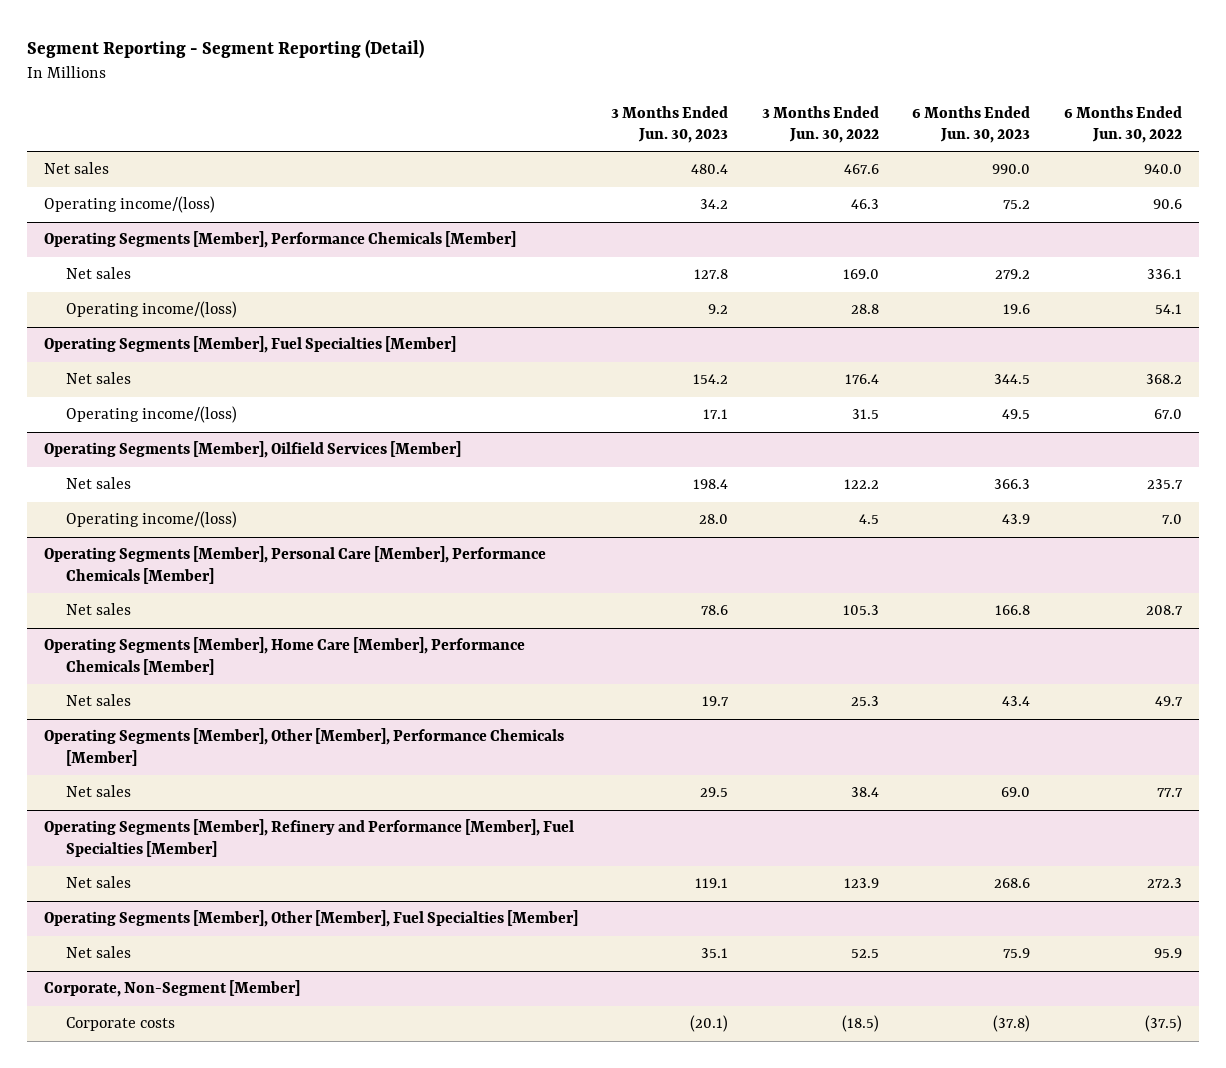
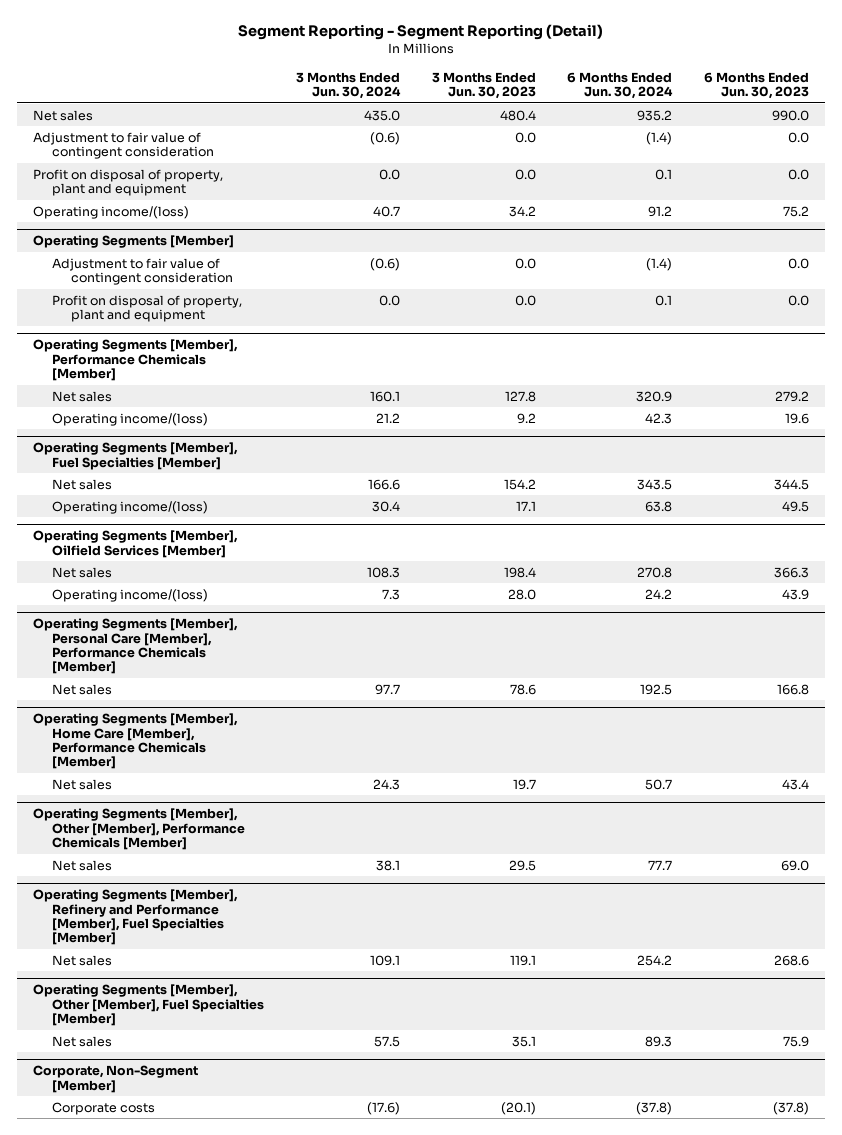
[761,105,879,143] 3 Months Ended Jun. 30, 2022 -> none
[1063,105,1182,143] 6 Months Ended Jun. 30, 2022 -> none
none -> [295,71,401,100] 3 Months Ended Jun. 30, 2024
none -> [567,71,674,100] 6 Months Ended Jun. 30, 2024
none -> [32,131,214,160] Adjustment to fair value of contingent consideration
none -> [32,168,223,197] Profit on disposal of property, plant and equipment
none -> [32,235,234,249] Operating Segments [Member]
none -> [51,257,233,286] Adjustment to fair value of contingent consideration
none -> [51,294,242,323] Profit on disposal of property, plant and equipment

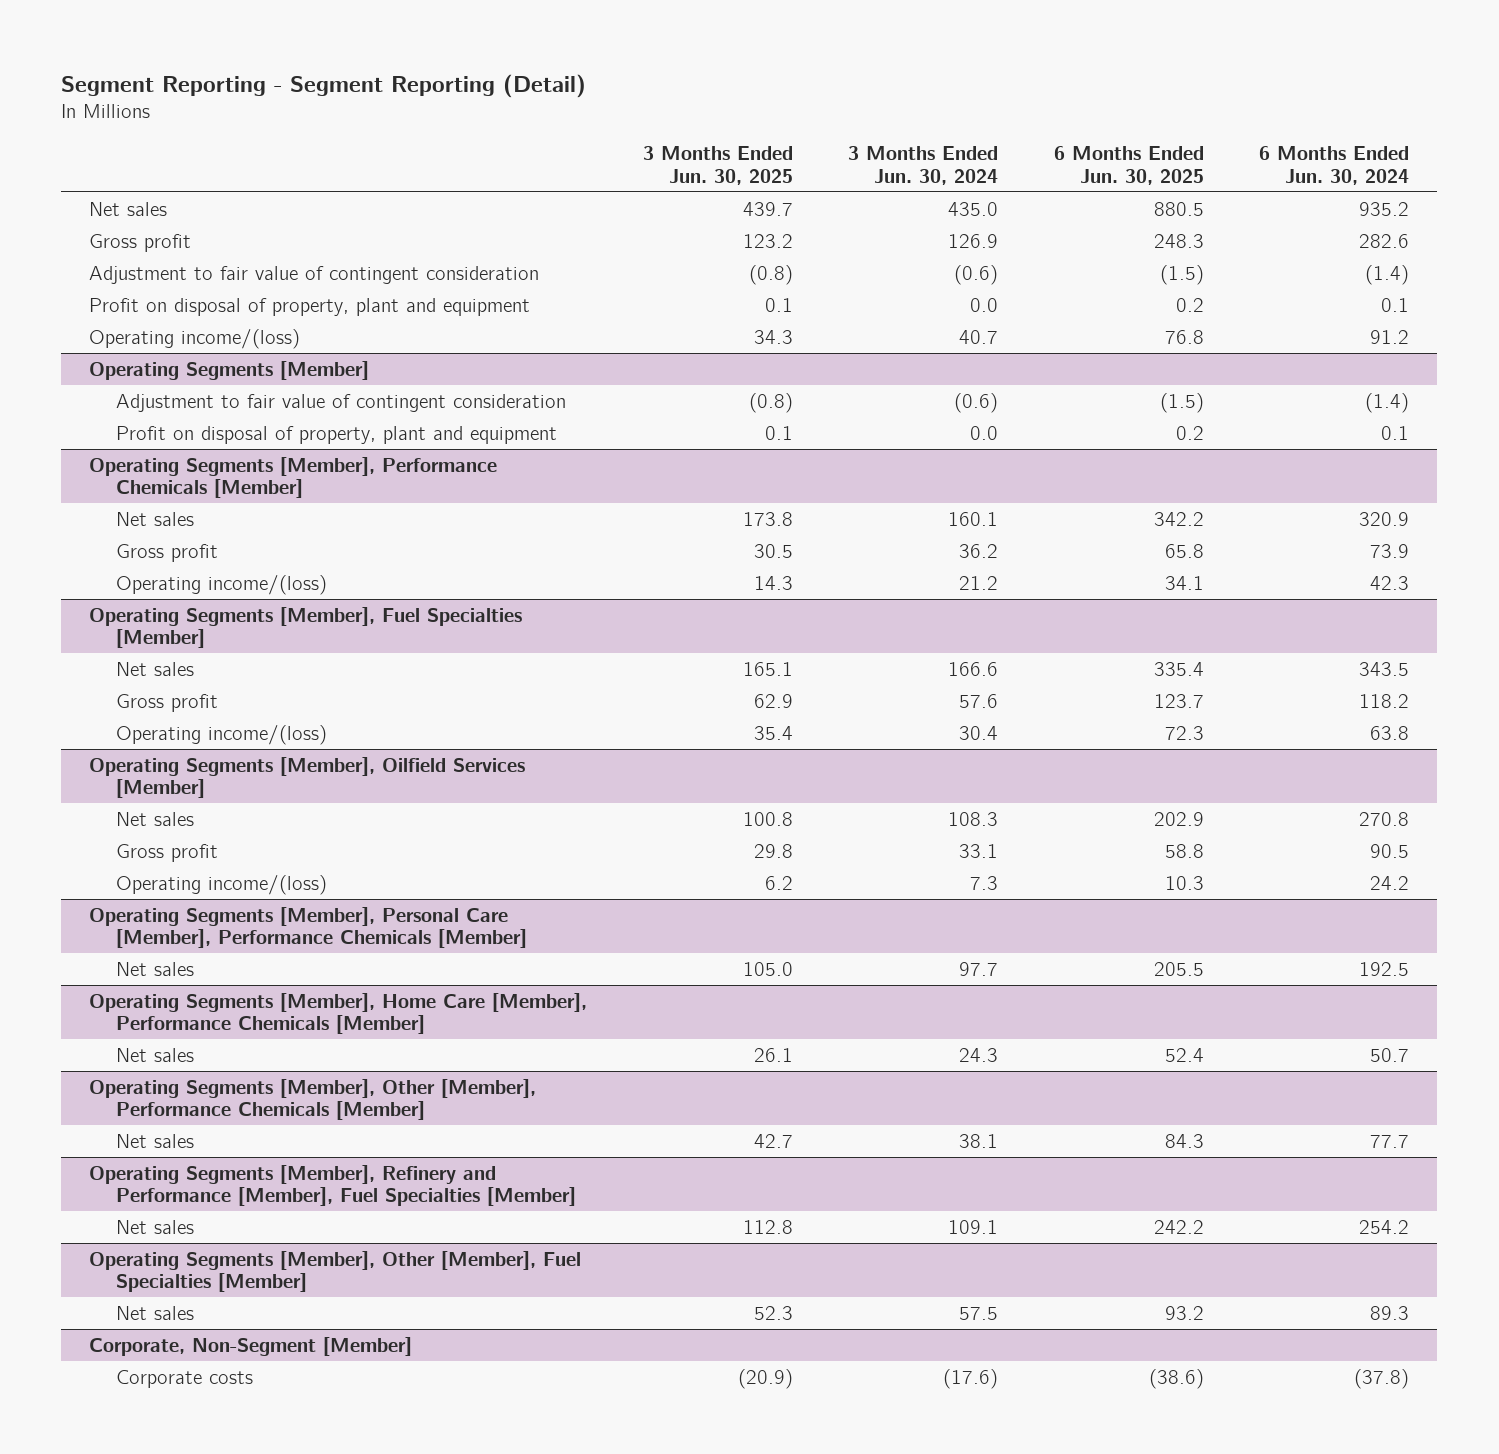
[431,71,536,100] 3 Months Ended Jun. 30, 2023 -> none
[704,71,810,100] 6 Months Ended Jun. 30, 2023 -> none
none -> [642,146,793,185] 3 Months Ended Jun. 30, 2025
none -> [1053,146,1204,185] 6 Months Ended Jun. 30, 2025
none -> [89,233,192,252] Gross profit
none -> [115,543,218,562] Gross profit
none -> [115,693,218,712] Gross profit
none -> [115,843,218,862] Gross profit

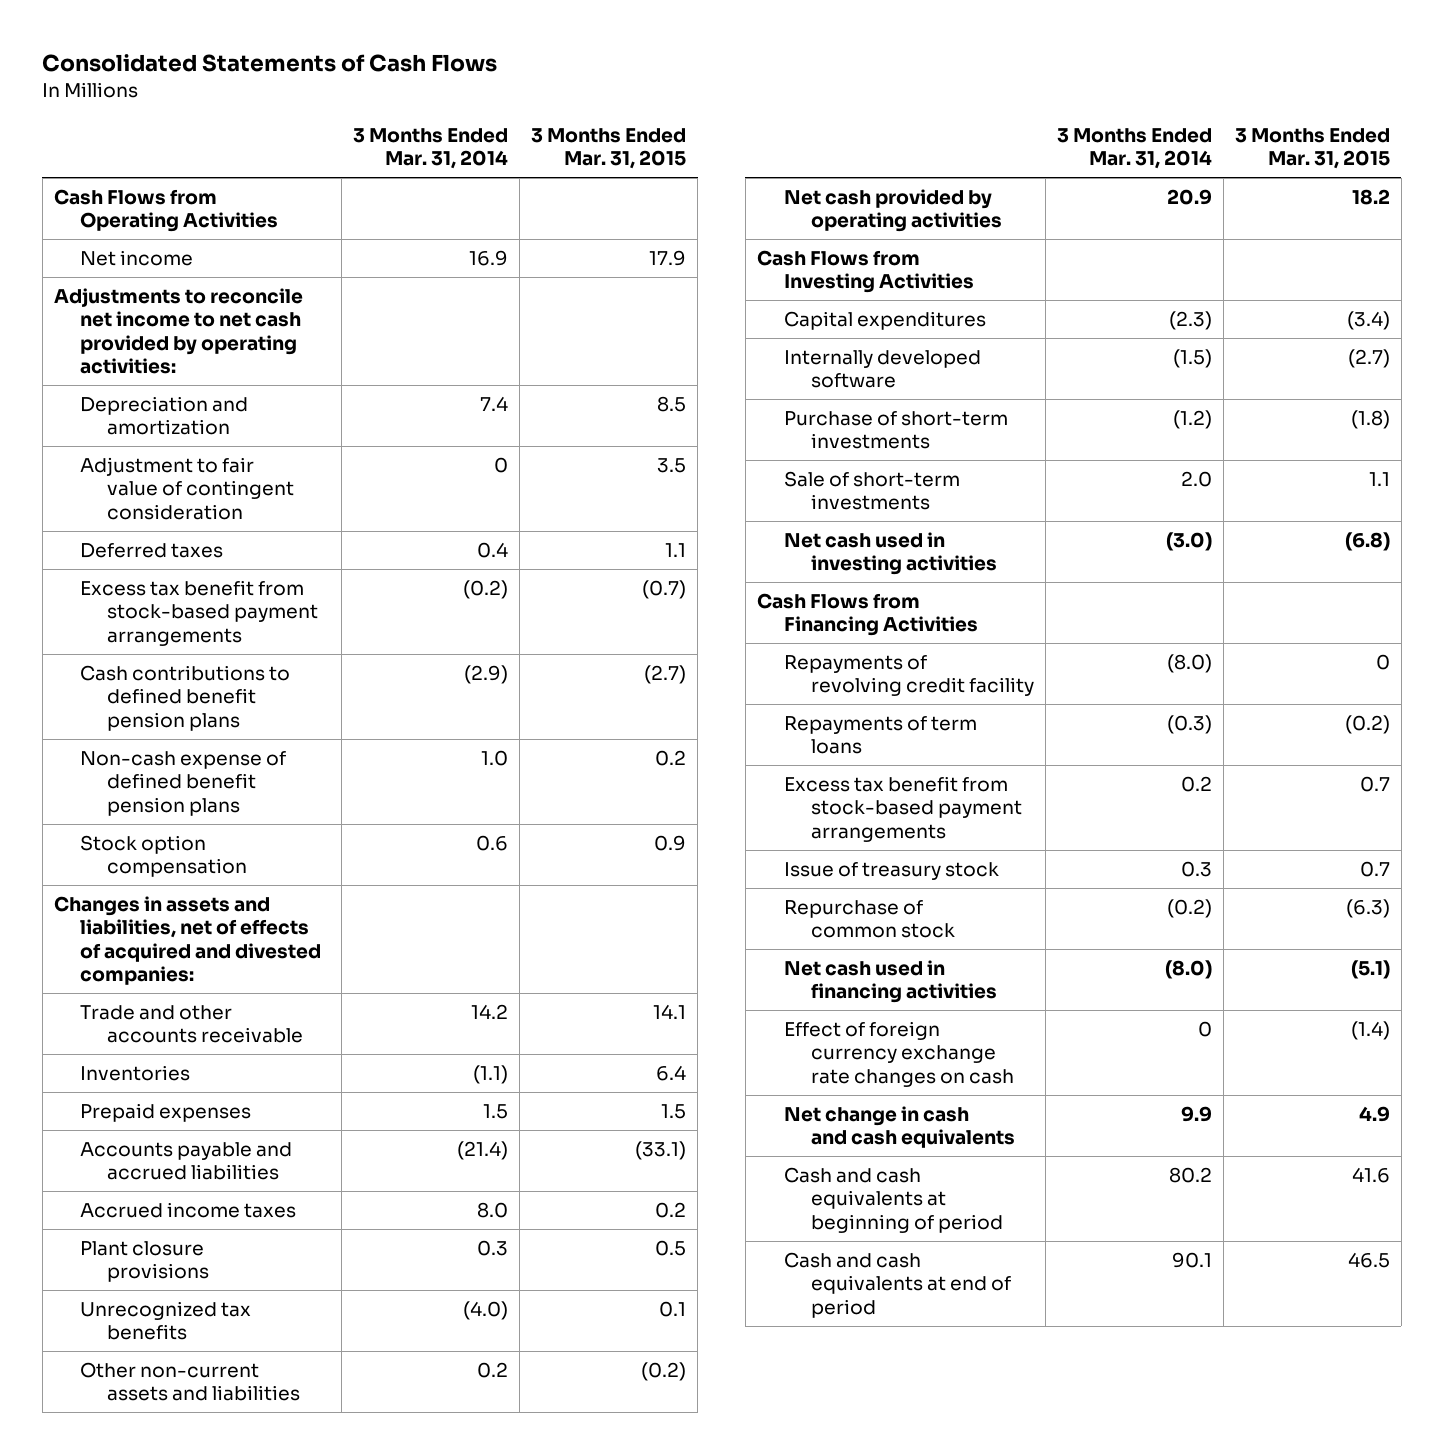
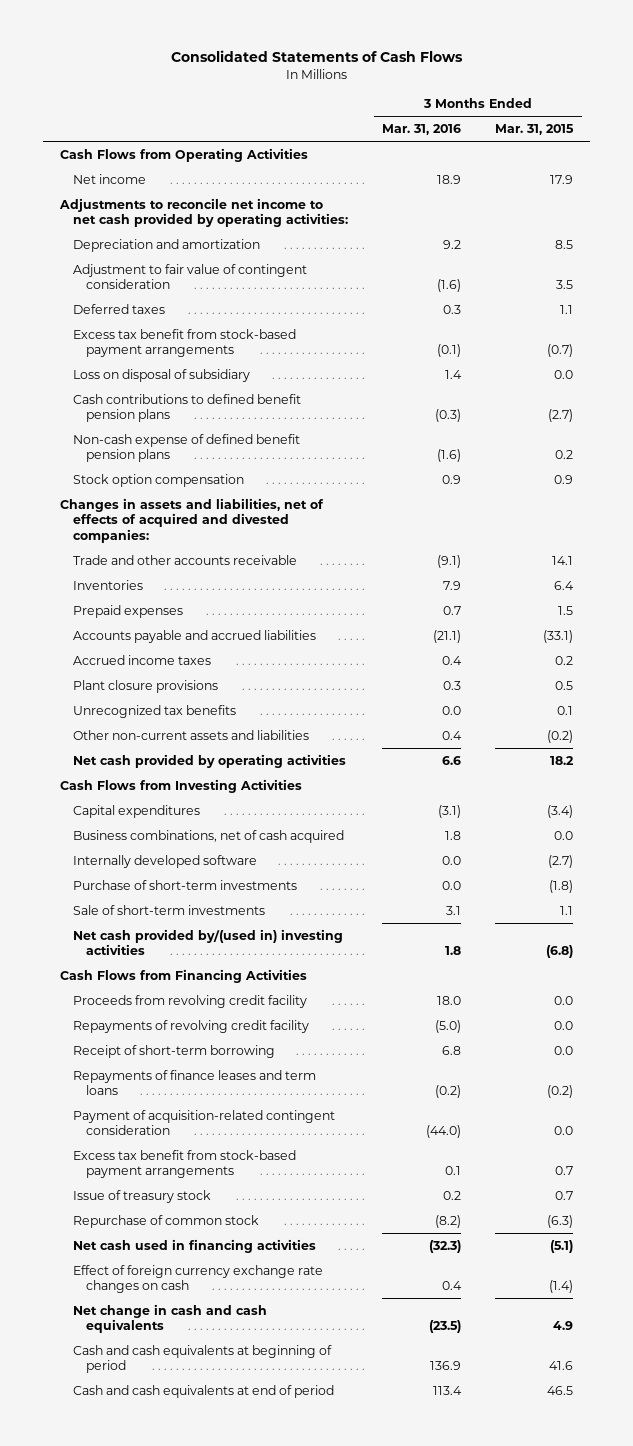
[353,127,509,170] 3 Months Ended Mar. 31, 2014 -> none
none -> [382,123,462,135] Mar. 31, 2016
none -> [73,368,251,382] Loss on disposal of subsidiary
none -> [73,829,345,843] Business combinations, net of cash acquired
[783,531,997,576] Net cash used in investing activities -> [73,928,344,956] Net cash provided by/(used in) investing activities
none -> [73,994,308,1008] Proceeds from revolving credit facility
[1375,653,1390,670] 0 -> [554,1020,574,1030] 0.0
none -> [73,1044,276,1058] Receipt of short-term borrowing
[783,715,977,755] Repayments of term loans -> [73,1069,317,1096] Repayments of finance leases and term loans
none -> [73,1109,336,1136] Payment of acquisition-related contingent consideration

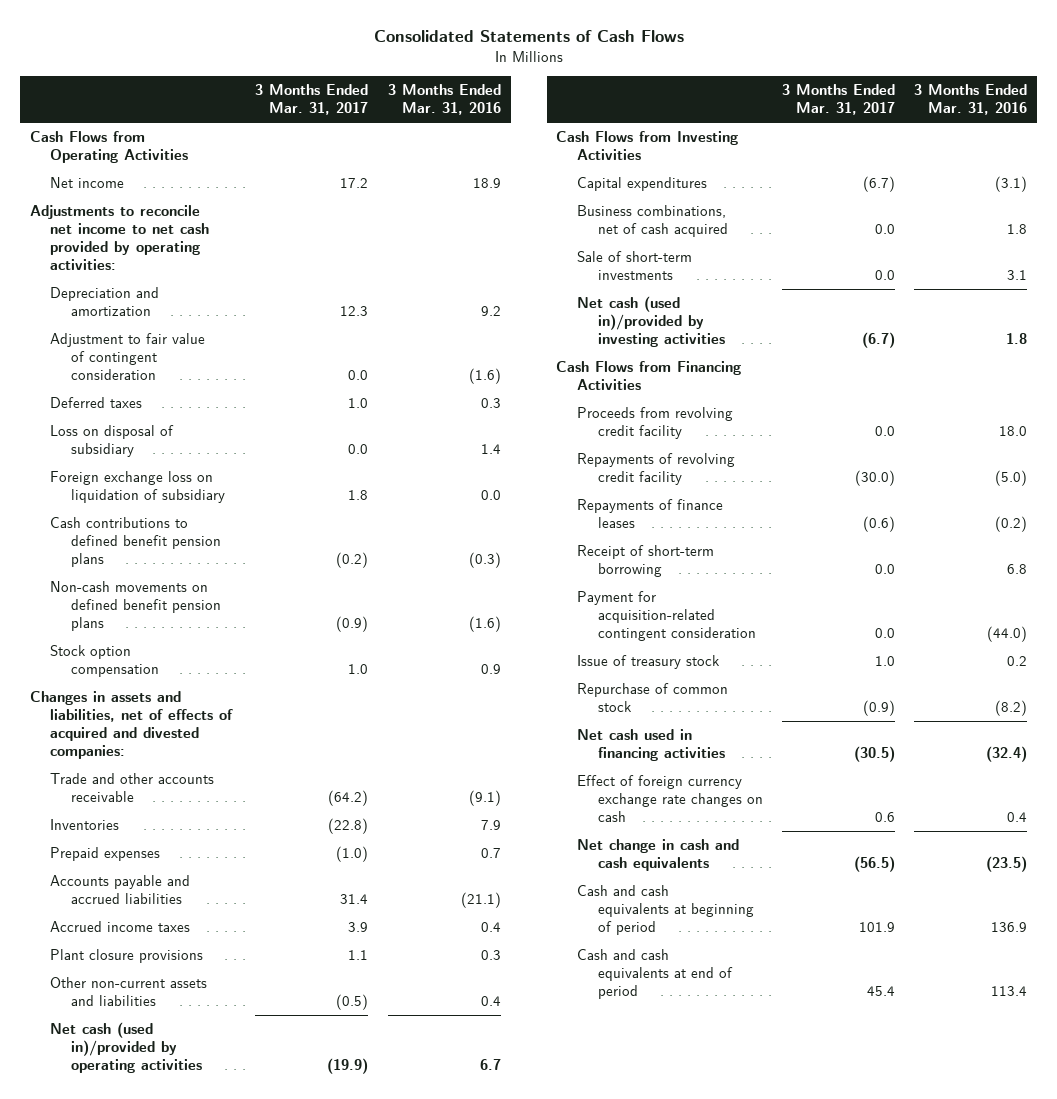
[495,123,575,135] Mar. 31, 2015 -> none
none -> [255,84,369,116] 3 Months Ended Mar. 31, 2017
[73,328,297,358] Excess tax benefit from stock-based payment arrangements -> none
none -> [50,470,226,504] Foreign exchange loss on liquidation of subsidiary
[73,433,301,463] Non-cash expense of defined benefit pension plans -> [50,580,222,632] Non-cash movements on defined benefit pension plans
[73,704,237,718] Unrecognized tax benefits -> none
[73,753,347,768] Net cash provided by operating activities -> [50,1021,203,1074] Net cash (used in)/provided by operating activities
[442,755,462,765] 6.6 -> [479,1059,501,1071] 6.7
[73,854,258,868] Internally developed software -> none
[73,879,298,890] Purchase of short-term investments -> none
[73,928,344,956] Net cash provided by/(used in) investing activities -> [577,295,725,348] Net cash (used in)/provided by investing activities
none -> [577,498,724,529] Repayments of finance leases
[73,1069,317,1096] Repayments of finance leases and term loans -> none
[73,1149,297,1179] Excess tax benefit from stock-based payment arrangements -> none
[73,1109,336,1136] Payment of acquisition-related contingent consideration -> [577,590,756,642] Payment for acquisition-related contingent consideration
[429,1239,462,1253] (32.3) -> [986,746,1028,763] (32.4)

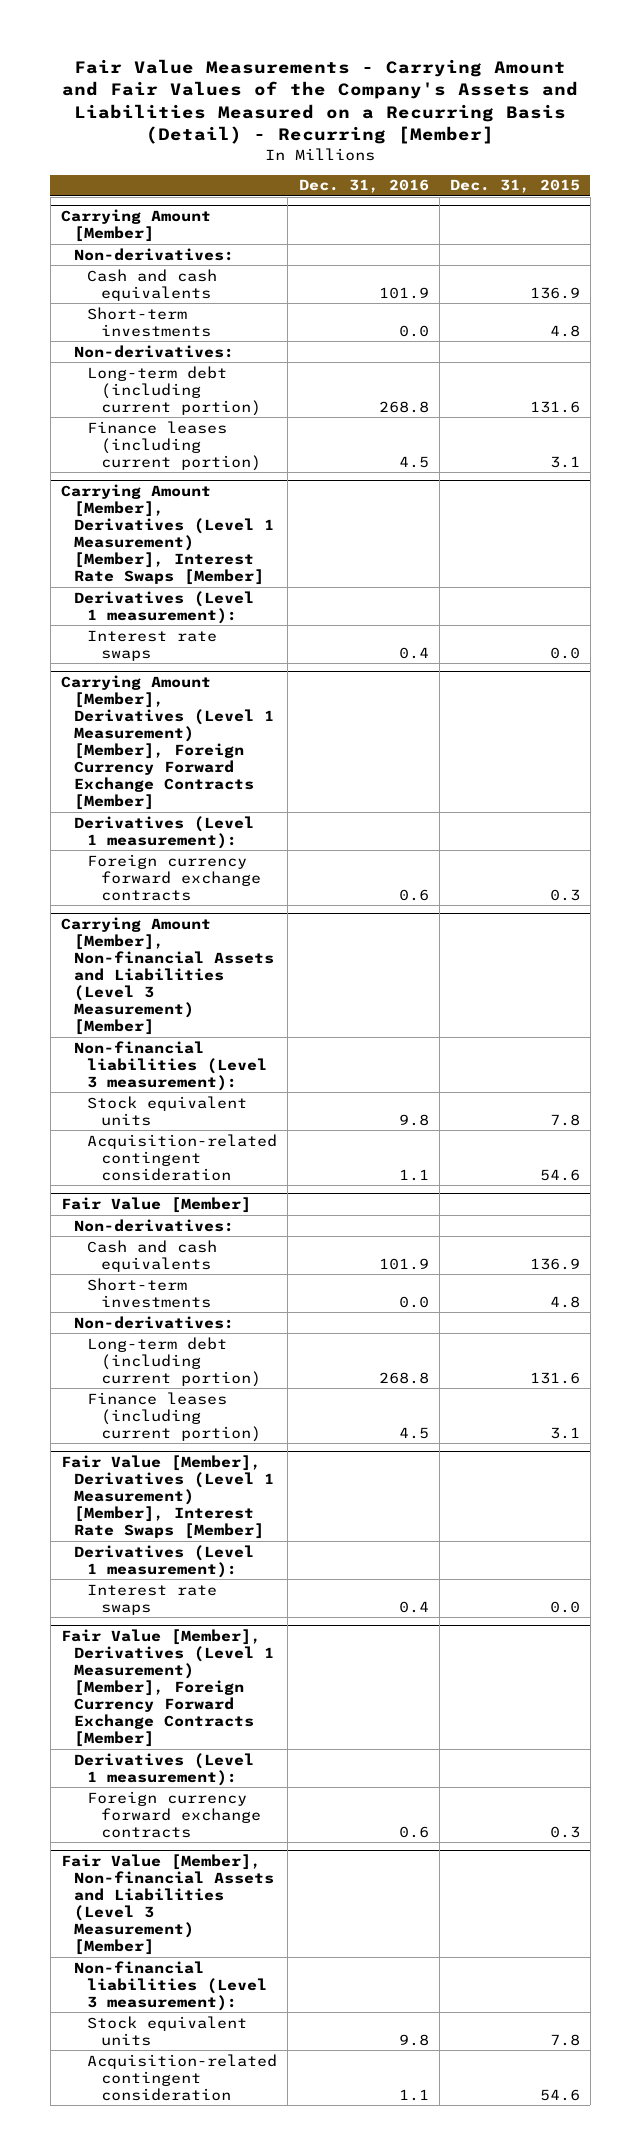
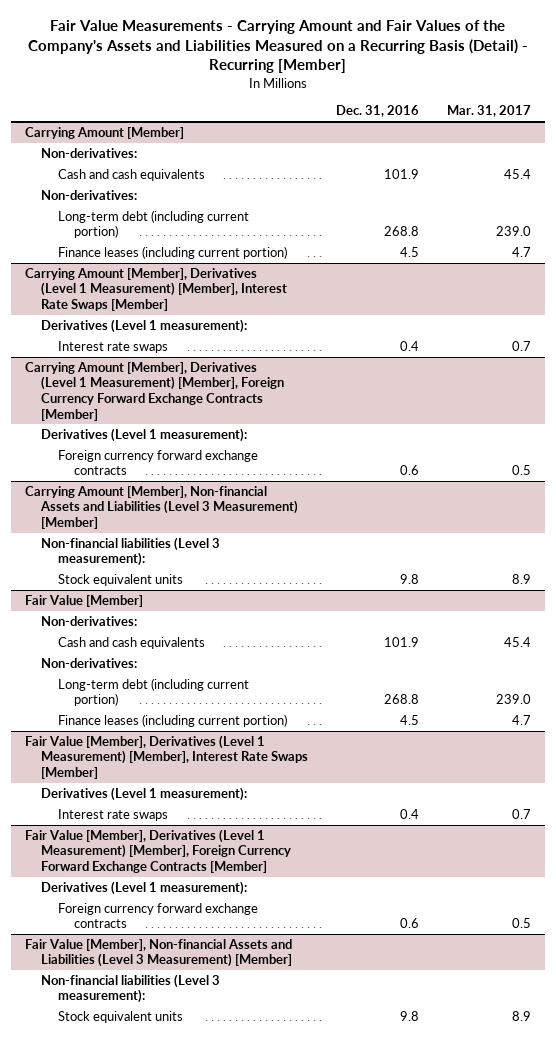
[449,179,580,194] Dec. 31, 2015 -> none
none -> [446,105,531,118] Mar. 31, 2017
[87,306,211,337] Short-term investments -> none
[87,1133,278,1181] Acquisition-related contingent consideration -> none
[87,1277,211,1308] Short-term investments -> none
[87,2053,278,2101] Acquisition-related contingent consideration -> none

